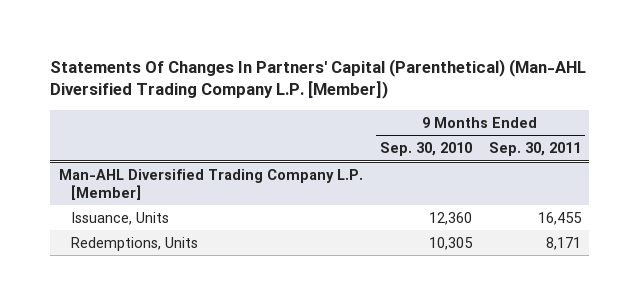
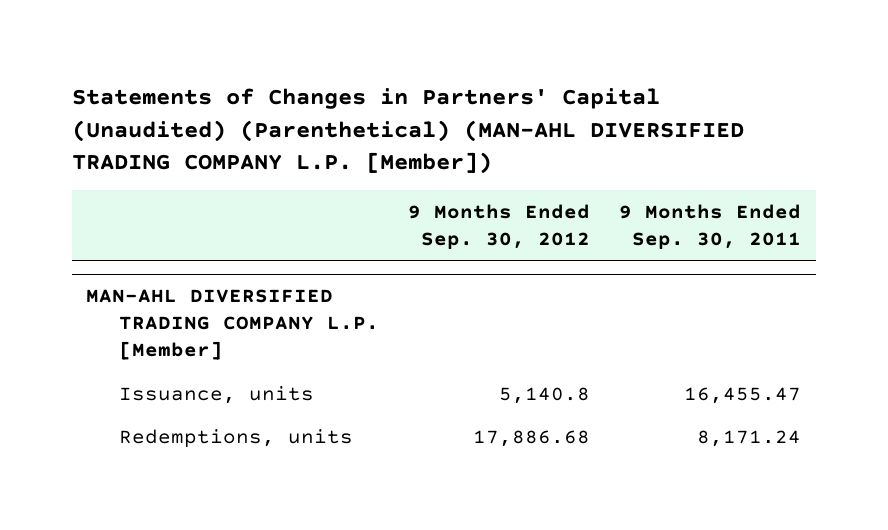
[50,58,587,100] Statements Of Changes In Partners' Capital (Parenthetical) (Man-AHL Diversified Trading Company L.P. [Member]) -> [71,88,744,175] Statements of Changes in Partners' Capital (Unaudited) (Parenthetical) (MAN-AHL DIVERSIFIED TRADING COMPANY L.P. [Member])
[379,141,472,156] Sep. 30, 2010 -> none
none -> [407,203,590,249] 9 Months Ended Sep. 30, 2012
[58,168,363,200] Man-AHL Diversified Trading Company L.P. [Member] -> [86,289,379,361] MAN-AHL DIVERSIFIED TRADING COMPANY L.P. [Member]
[71,211,170,225] Issuance, Units -> [118,385,314,404] Issuance, units
[537,211,582,225] 16,455 -> [684,386,802,404] 16,455.47
[71,236,199,251] Redemptions, Units -> [118,428,353,448] Redemptions, units
[545,236,581,250] 8,171 -> [697,429,802,447] 8,171.24

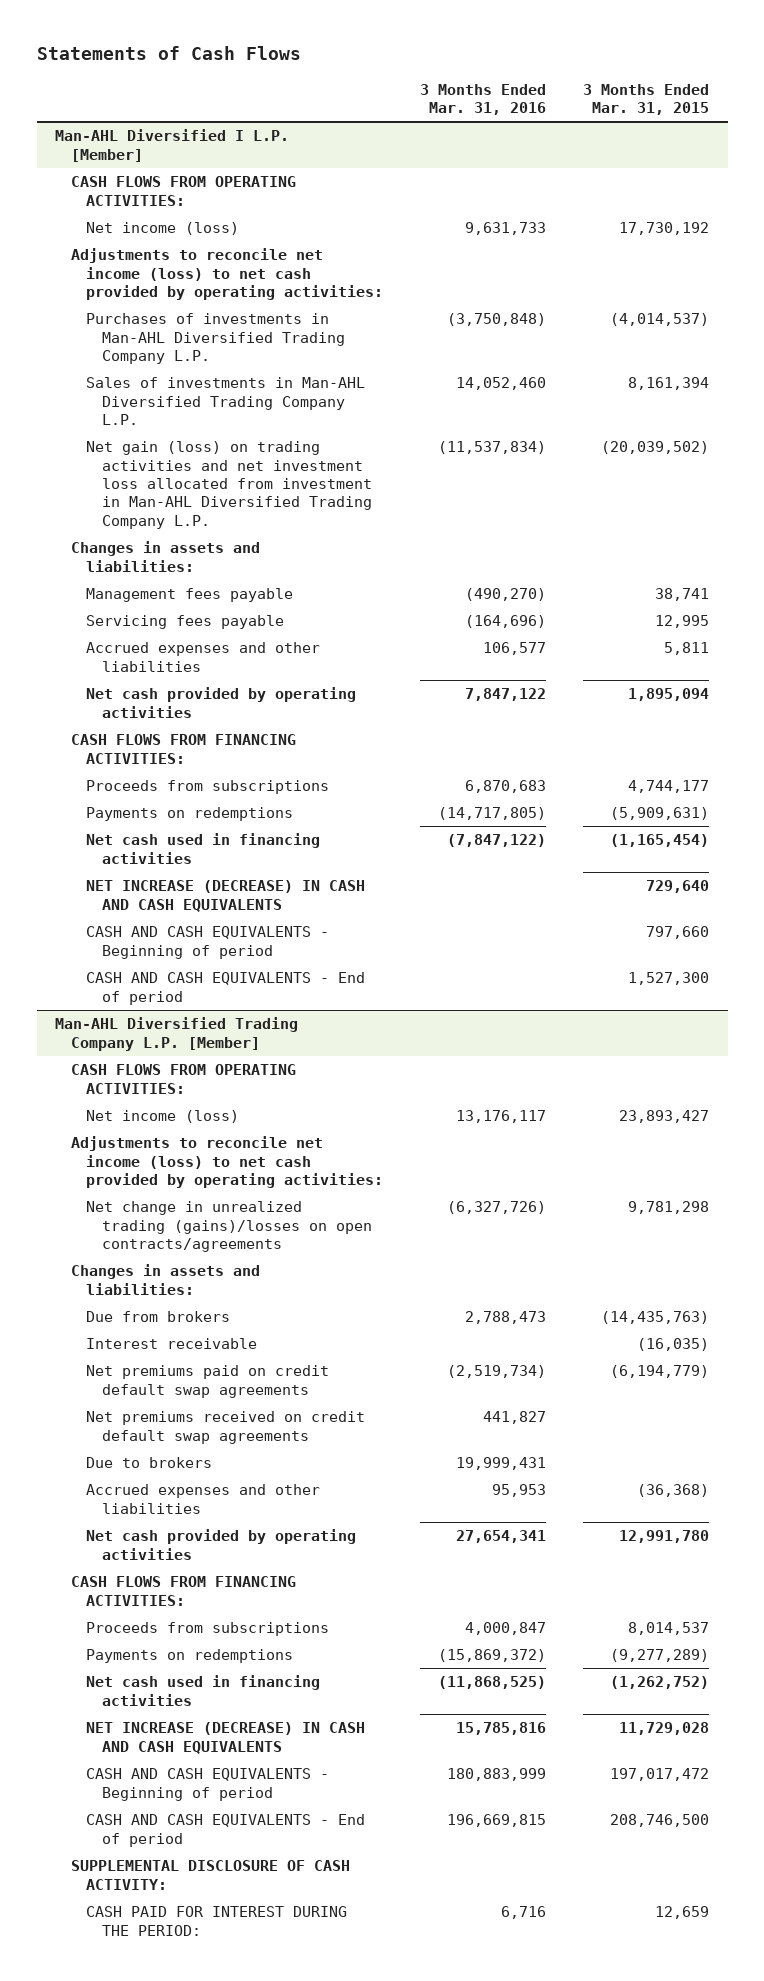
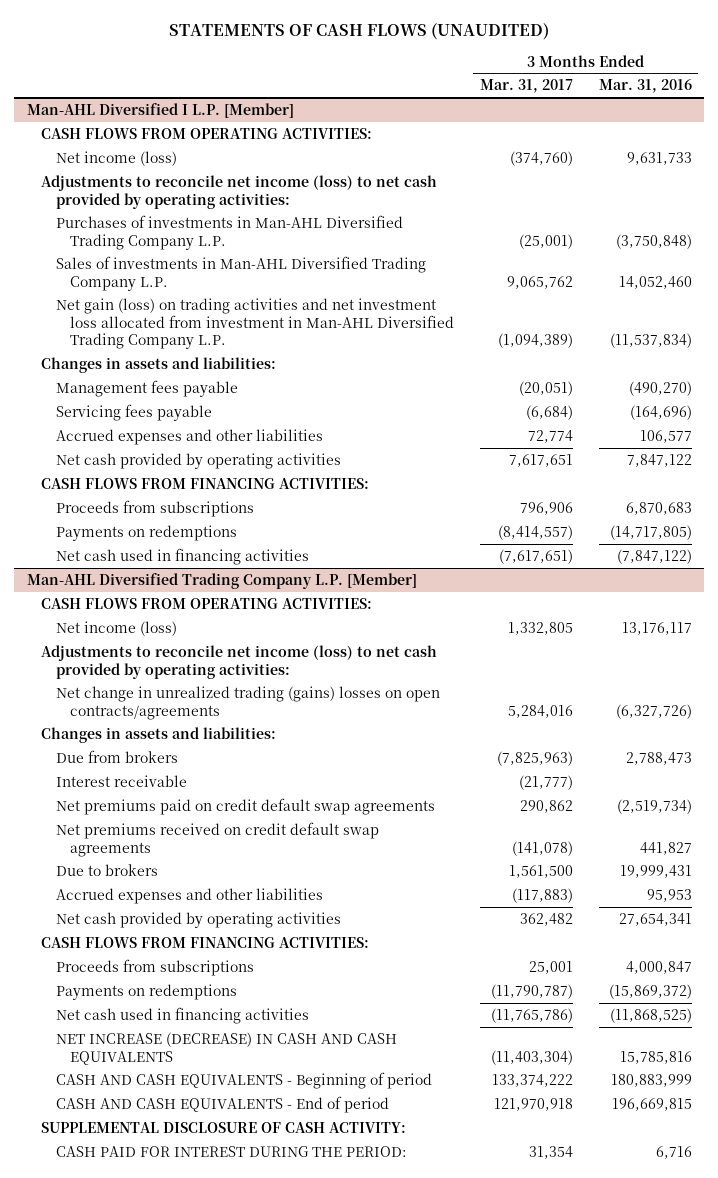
[36,46,301,61] Statements of Cash Flows -> [169,22,550,40] STATEMENTS OF CASH FLOWS (UNAUDITED)
[583,83,710,115] 3 Months Ended Mar. 31, 2015 -> none
none -> [479,79,573,94] Mar. 31, 2017
[86,880,366,912] NET INCREASE (DECREASE) IN CASH AND CASH EQUIVALENTS -> none
[86,926,330,959] CASH AND CASH EQUIVALENTS - Beginning of period -> none
[86,972,366,1005] CASH AND CASH EQUIVALENTS - End of period -> none
[86,1201,372,1252] Net change in unrealized trading (gains)/losses on open contracts/agreements -> [55,685,440,720] Net change in unrealized trading (gains) losses on open contracts/agreements

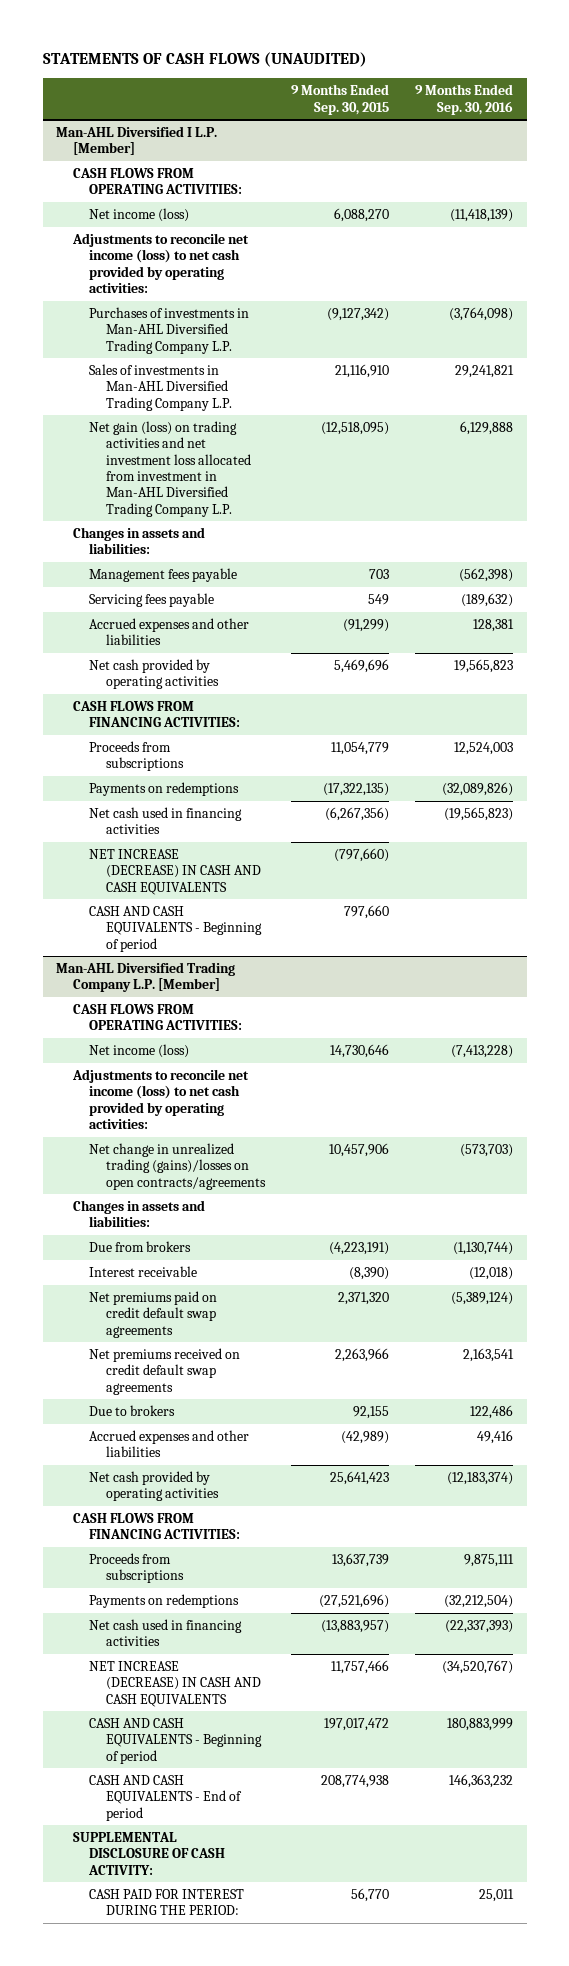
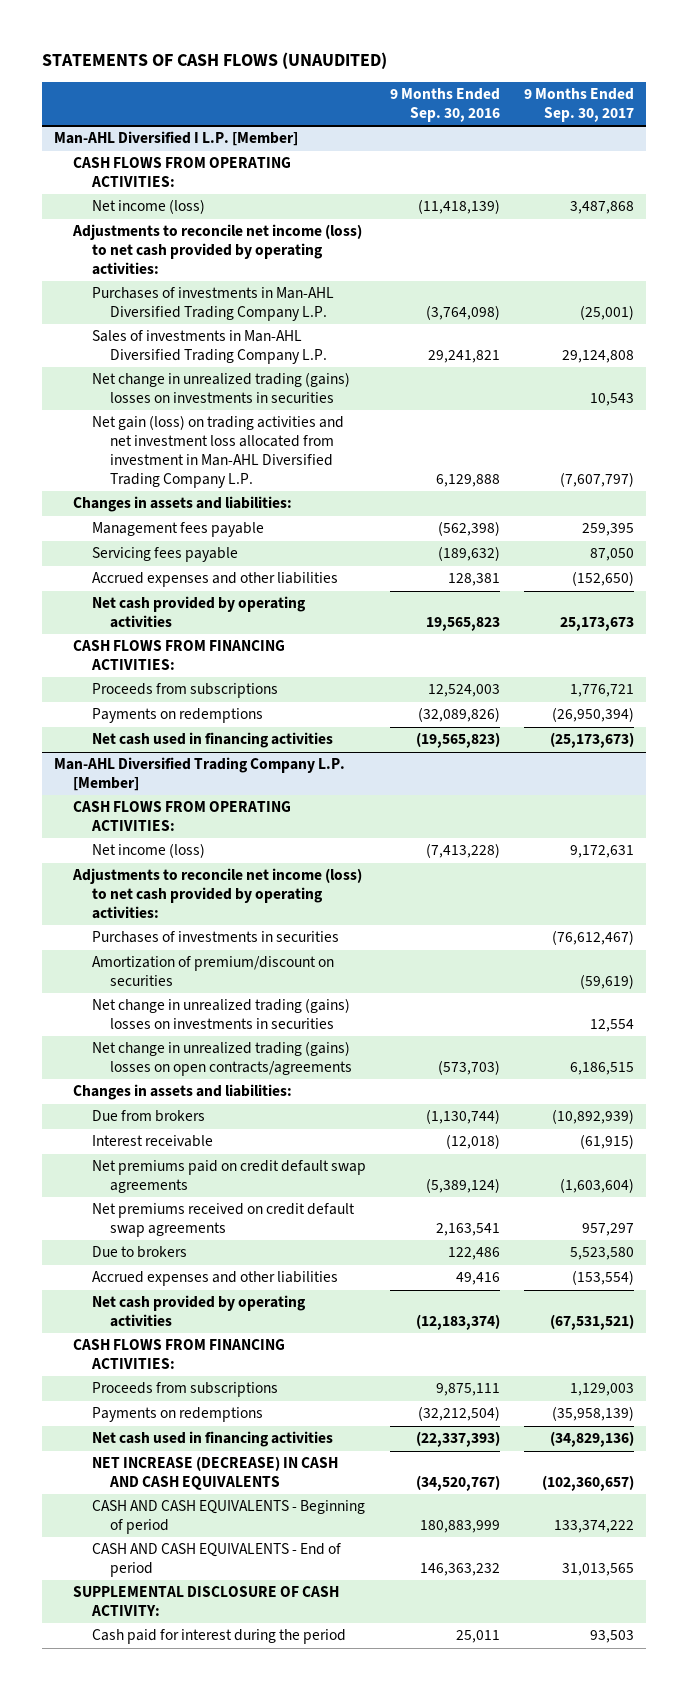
[291,84,390,115] 9 Months Ended Sep. 30, 2015 -> none
none -> [523,88,634,122] 9 Months Ended Sep. 30, 2017
none -> [91,372,350,404] Net change in unrealized trading (gains) losses on investments in securities
[89,849,262,895] NET INCREASE (DECREASE) IN CASH AND CASH EQUIVALENTS -> none
[89,906,263,952] CASH AND CASH EQUIVALENTS - Beginning of period -> none
none -> [91,931,339,944] Purchases of investments in securities
none -> [91,956,334,987] Amortization of premium/discount on securities
none -> [91,998,350,1030] Net change in unrealized trading (gains) losses on investments in securities
[89,1143,267,1190] Net change in unrealized trading (gains)/losses on open contracts/agreements -> [91,1041,353,1077] Net change in unrealized trading (gains) losses on open contracts/agreements
[89,1889,245,1916] CASH PAID FOR INTEREST DURING THE PERIOD: -> [91,1629,346,1645] Cash paid for interest during the period

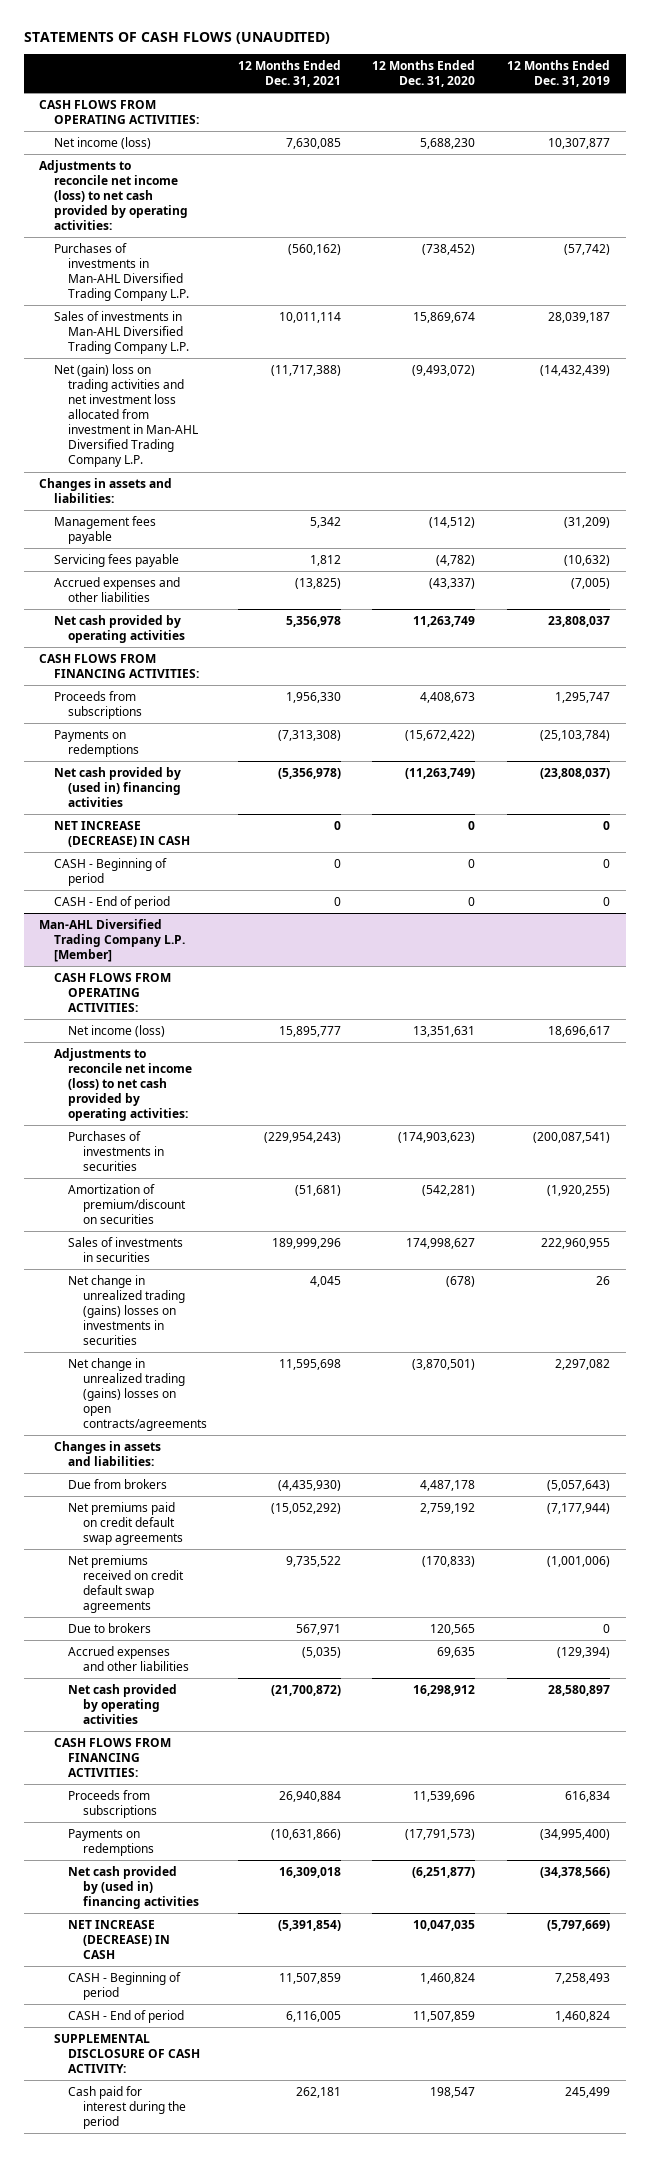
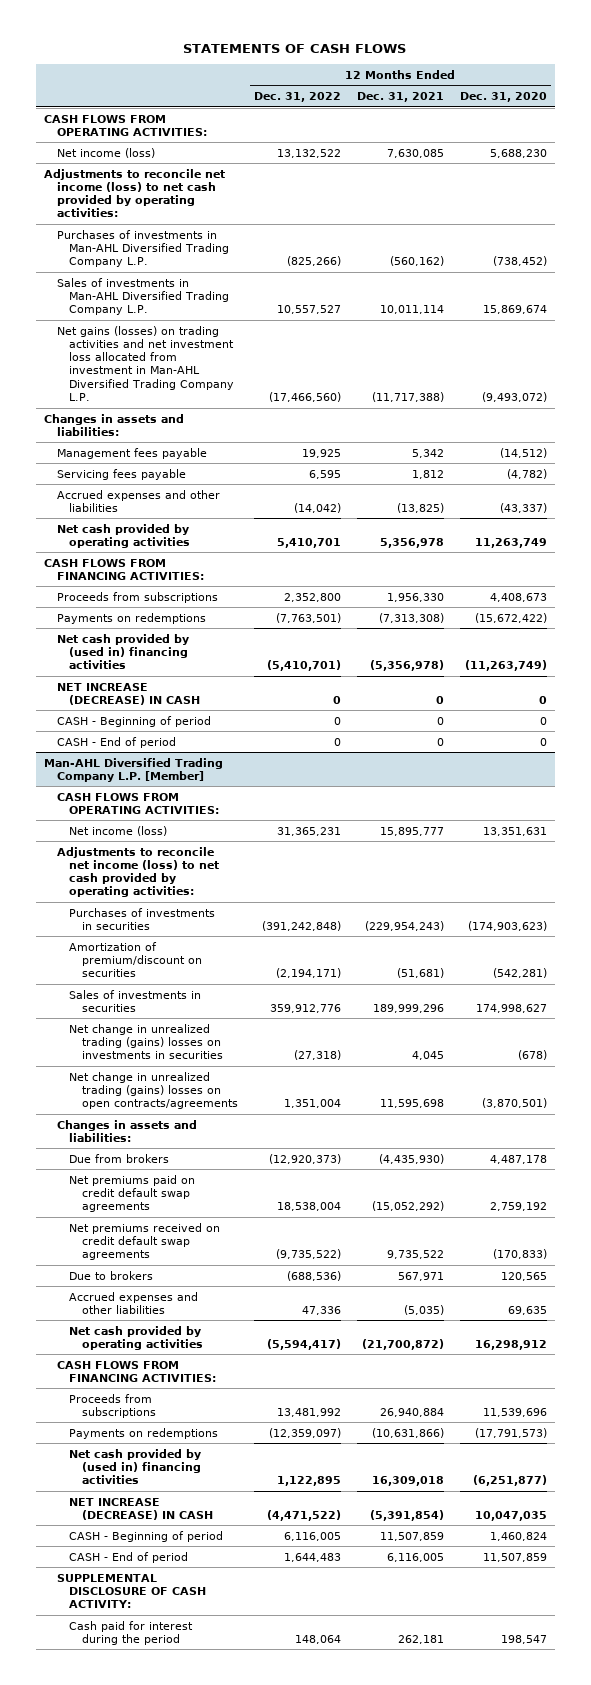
[23,32,330,45] STATEMENTS OF CASH FLOWS (UNAUDITED) -> [183,44,407,54] STATEMENTS OF CASH FLOWS
[506,60,610,88] 12 Months Ended Dec. 31, 2019 -> none
none -> [253,91,341,102] Dec. 31, 2022
[53,363,199,468] Net (gain) loss on trading activities and net investment loss allocated from investment in Man-AHL Diversified Trading Company L.P. -> [56,325,235,401] Net gains (losses) on trading activities and net investment loss allocated from investment in Man-AHL Diversified Trading Company L.P.

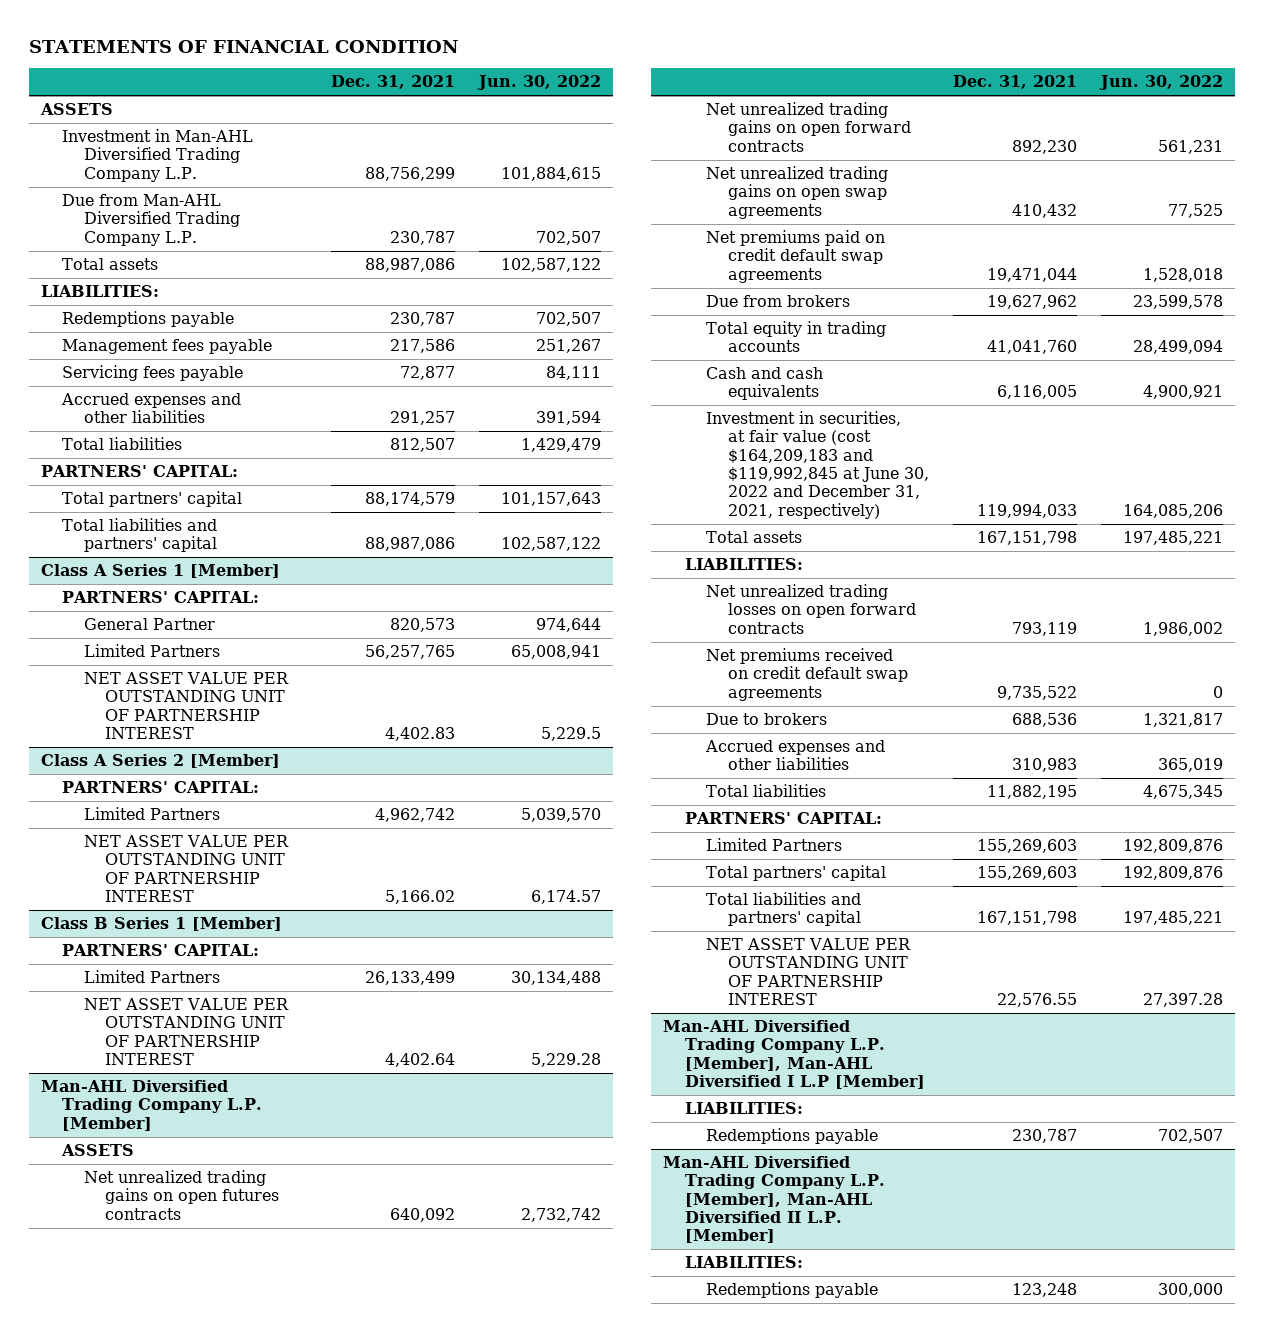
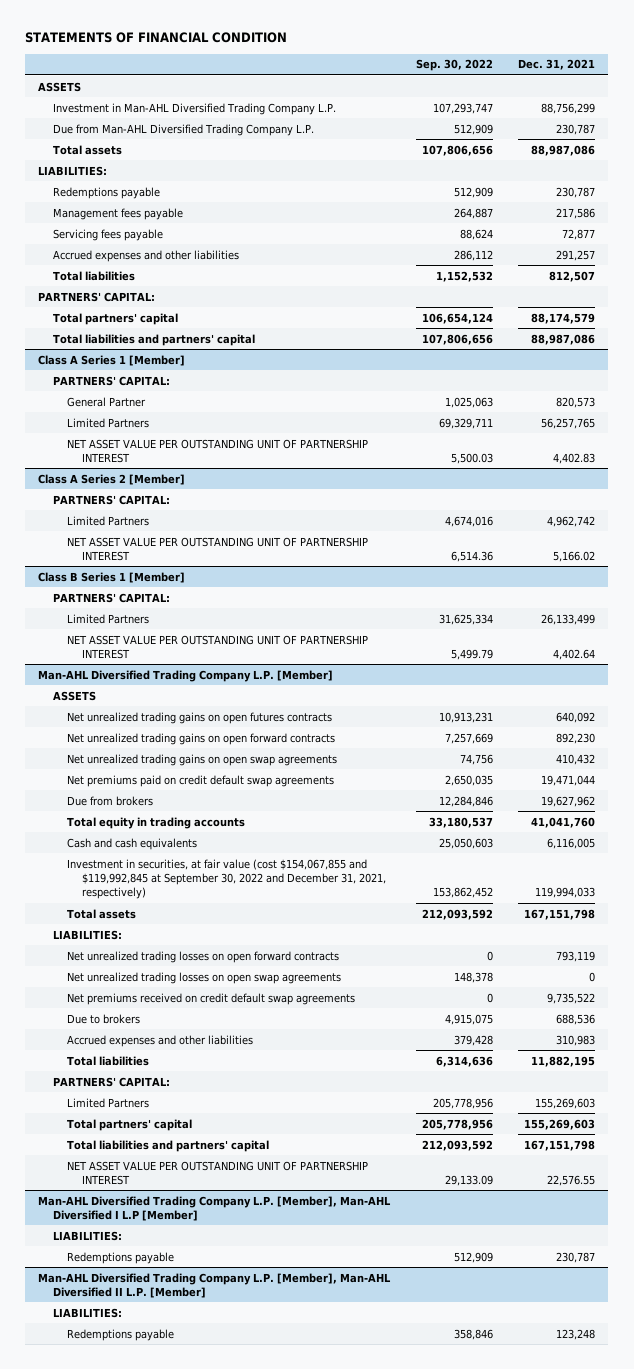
[476,75,601,91] Jun. 30, 2022 -> none
none -> [415,59,493,72] Sep. 30, 2022
[706,411,929,519] Investment in securities, at fair value (cost $164,209,183 and $119,992,845 at June 30, 2022 and December 31, 2021, respectively) -> [67,858,386,900] Investment in securities, at fair value (cost $154,067,855 and $119,992,845 at September 30, 2022 and December 31, 2021, respectively)
none -> [67,971,342,984] Net unrealized trading losses on open swap agreements

